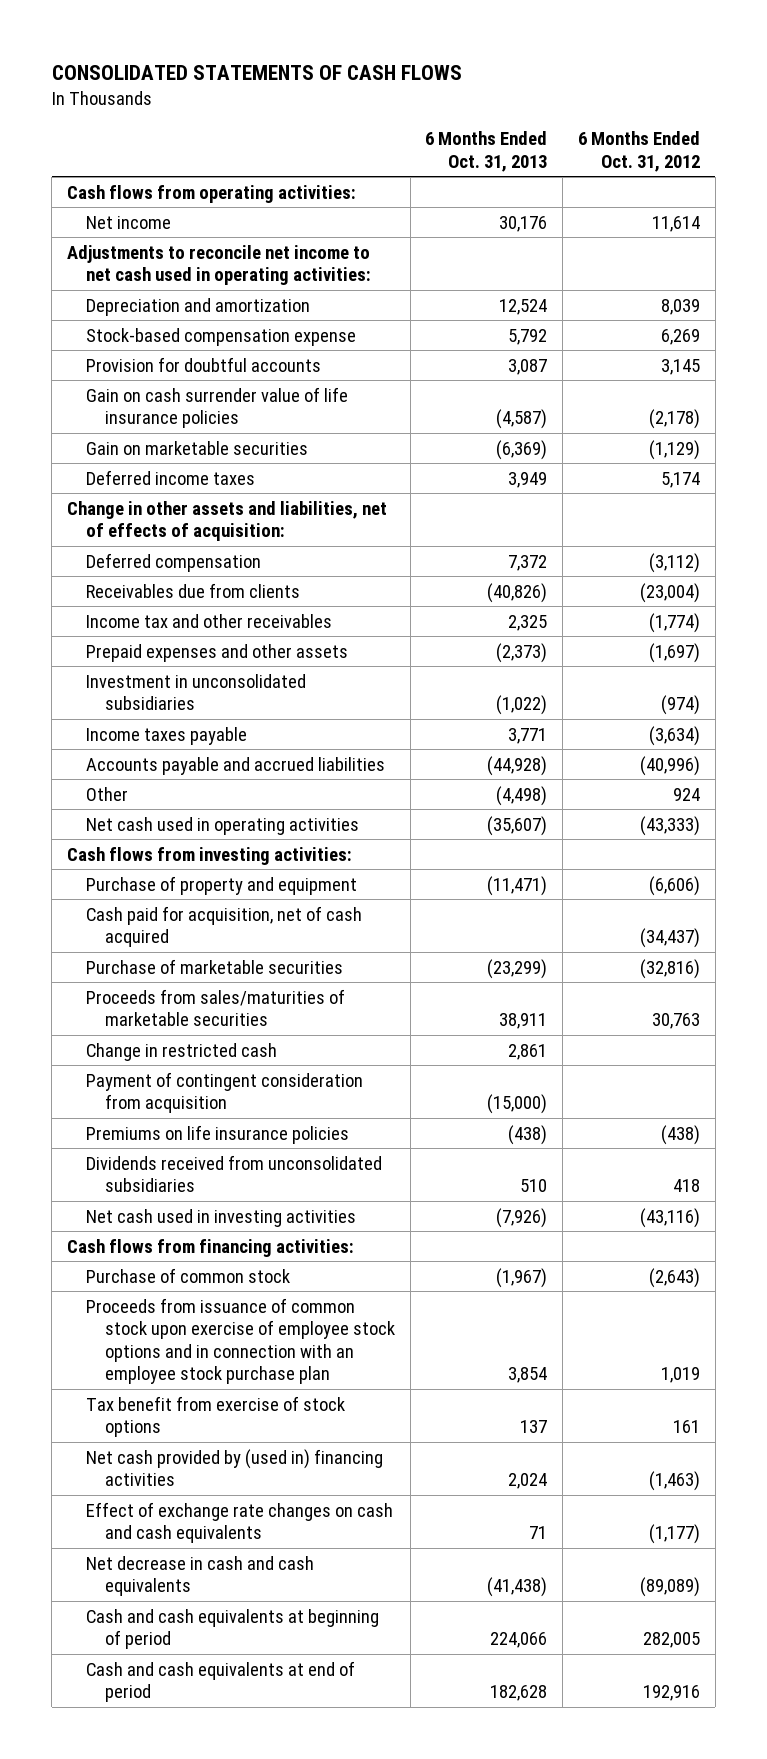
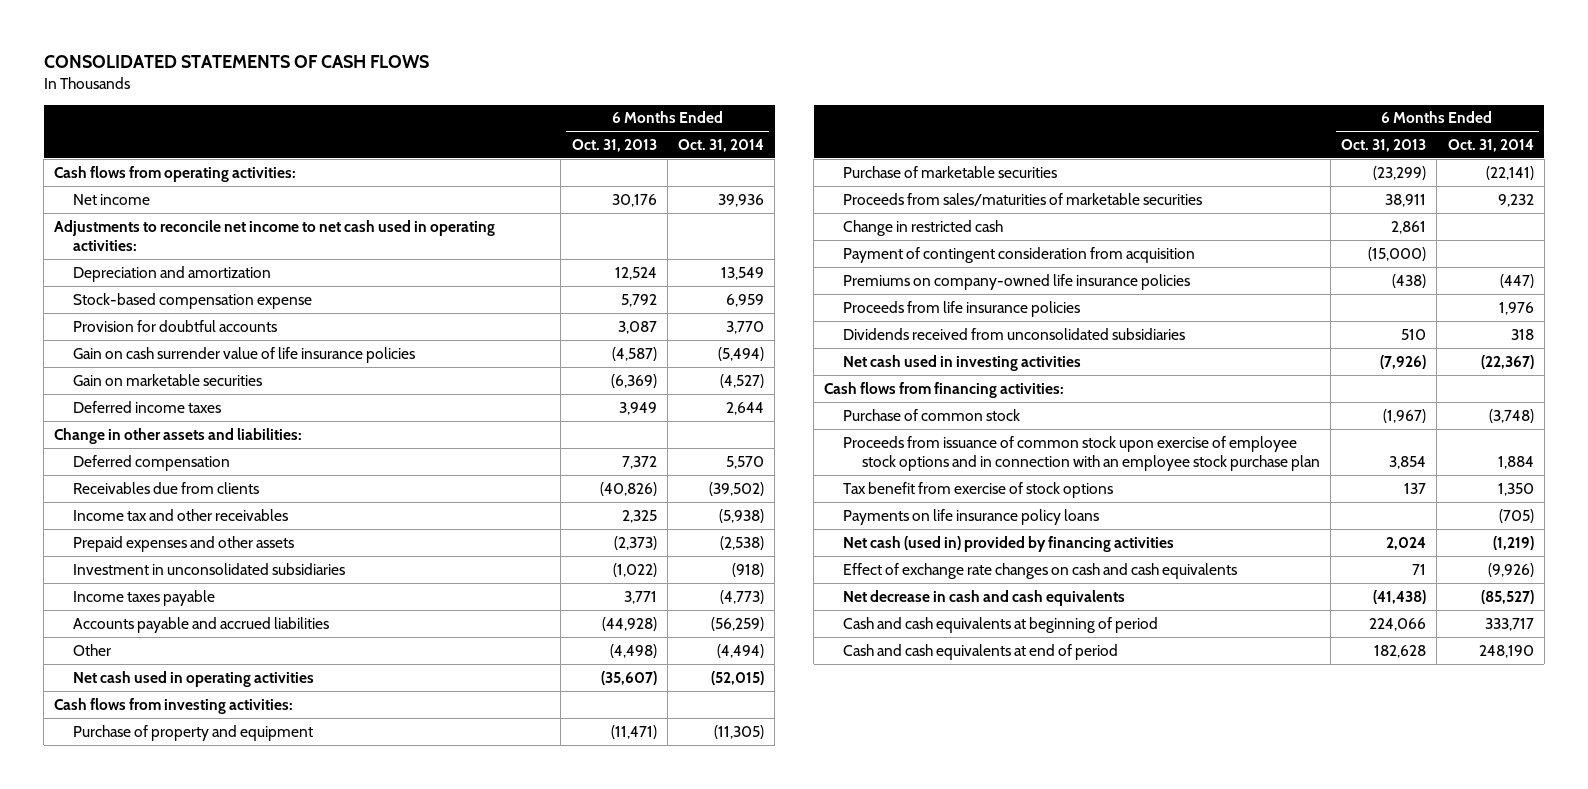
[577,131,700,172] 6 Months Ended Oct. 31, 2012 -> none
none -> [677,138,764,152] Oct. 31, 2014
[66,500,387,542] Change in other assets and liabilities, net of effects of acquisition: -> [54,427,303,444] Change in other assets and liabilities:
[85,905,362,948] Cash paid for acquisition, net of cash acquired -> none
[85,1124,349,1144] Premiums on life insurance policies -> [843,273,1191,290] Premiums on company-owned life insurance policies
none -> [843,300,1081,317] Proceeds from life insurance policies
none -> [843,508,1100,525] Payments on life insurance policy loans
[85,1448,383,1487] Net cash provided by (used in) financing activities -> [843,535,1175,552] Net cash (used in) provided by financing activities

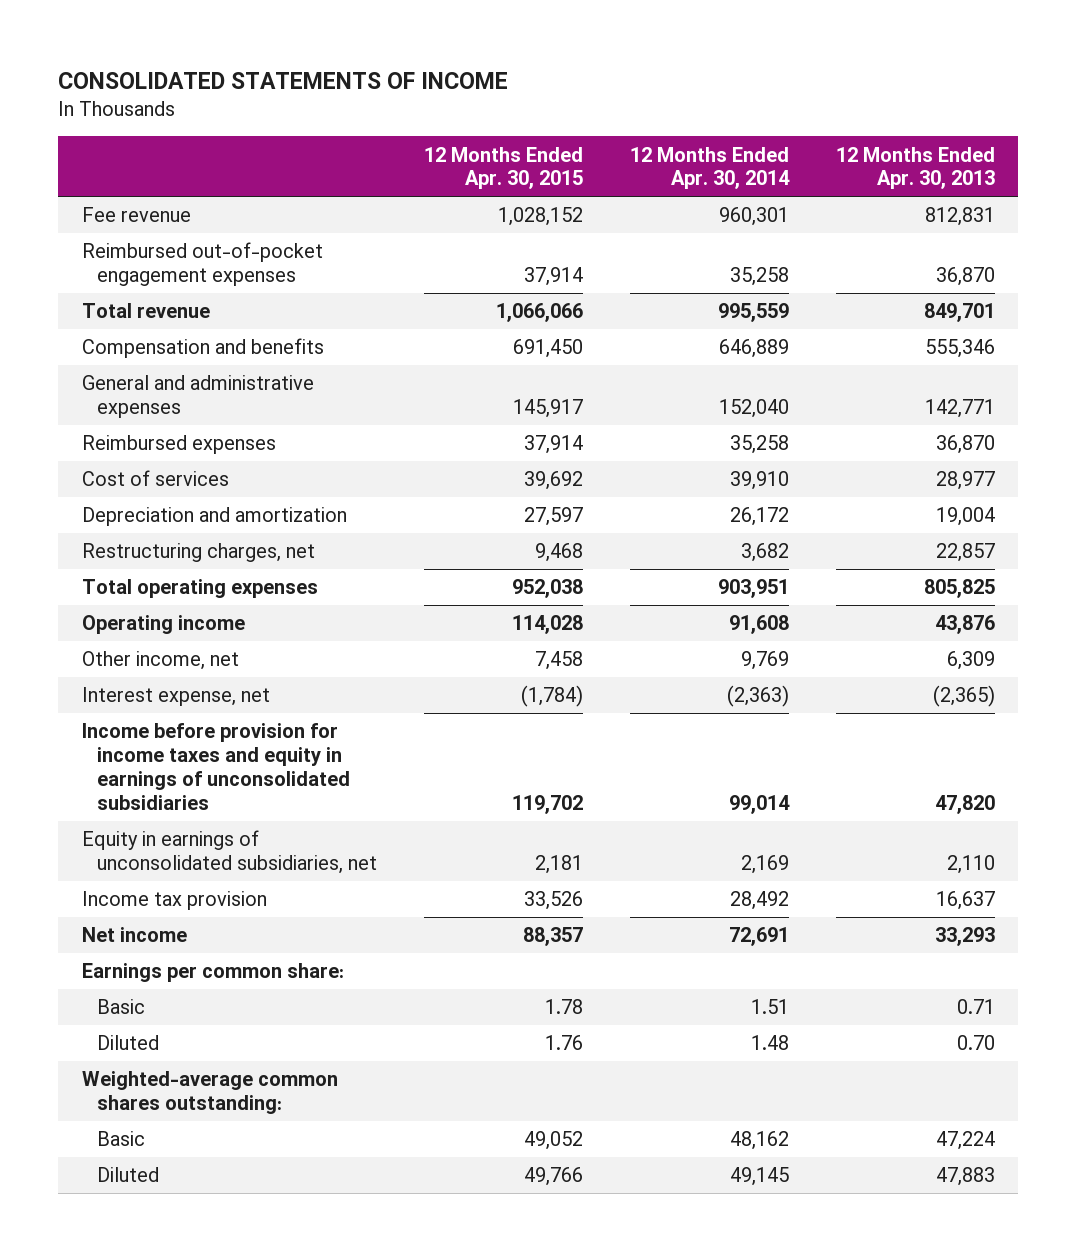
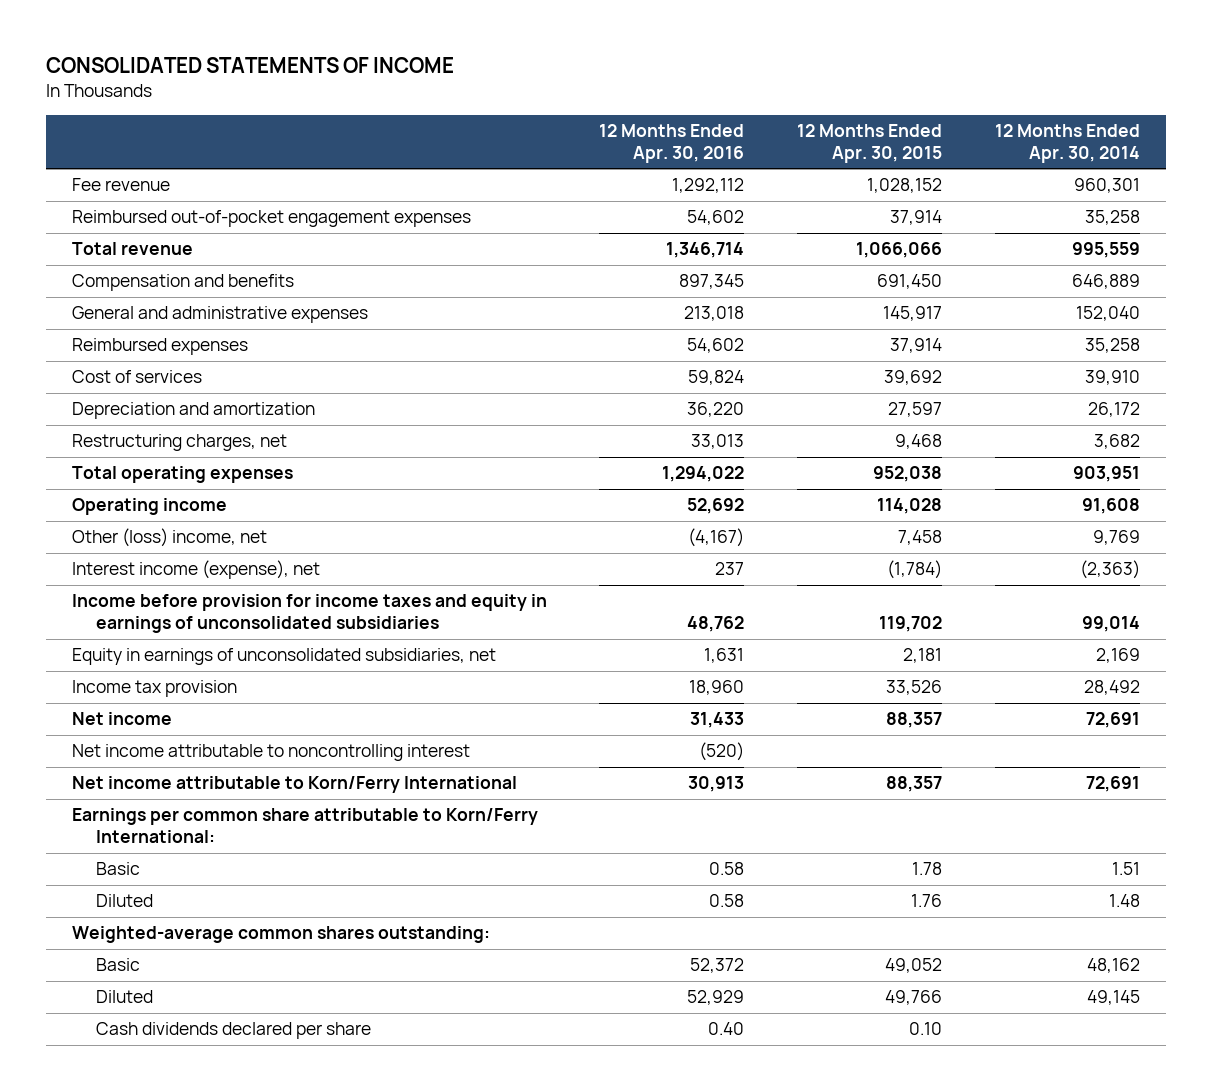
[835,146,995,190] 12 Months Ended Apr. 30, 2013 -> none
none -> [599,124,745,164] 12 Months Ended Apr. 30, 2016
[81,651,239,671] Other income, net -> [71,528,267,548] Other (loss) income, net
[81,687,270,707] Interest expense, net -> [71,560,320,580] Interest income (expense), net
none -> [71,744,470,762] Net income attributable to noncontrolling interest
none -> [71,776,517,794] Net income attributable to Korn/Ferry International
[81,963,344,983] Earnings per common share: -> [71,808,538,844] Earnings per common share attributable to Korn/Ferry International:
none -> [96,1022,372,1040] Cash dividends declared per share

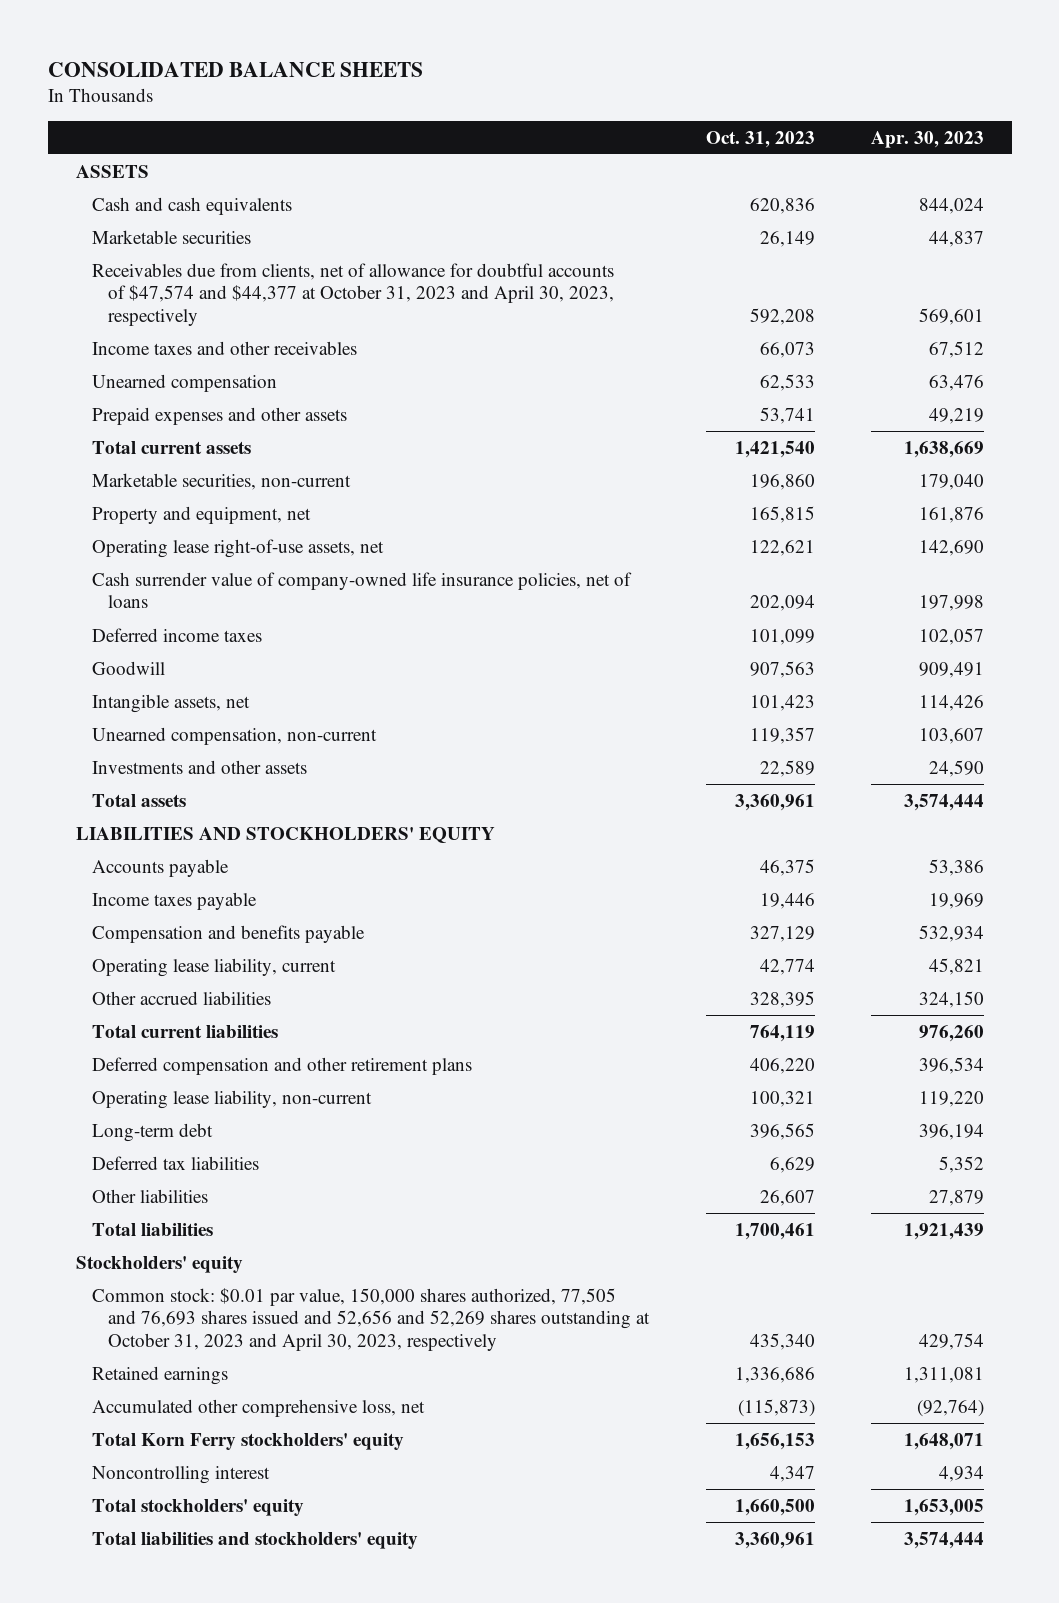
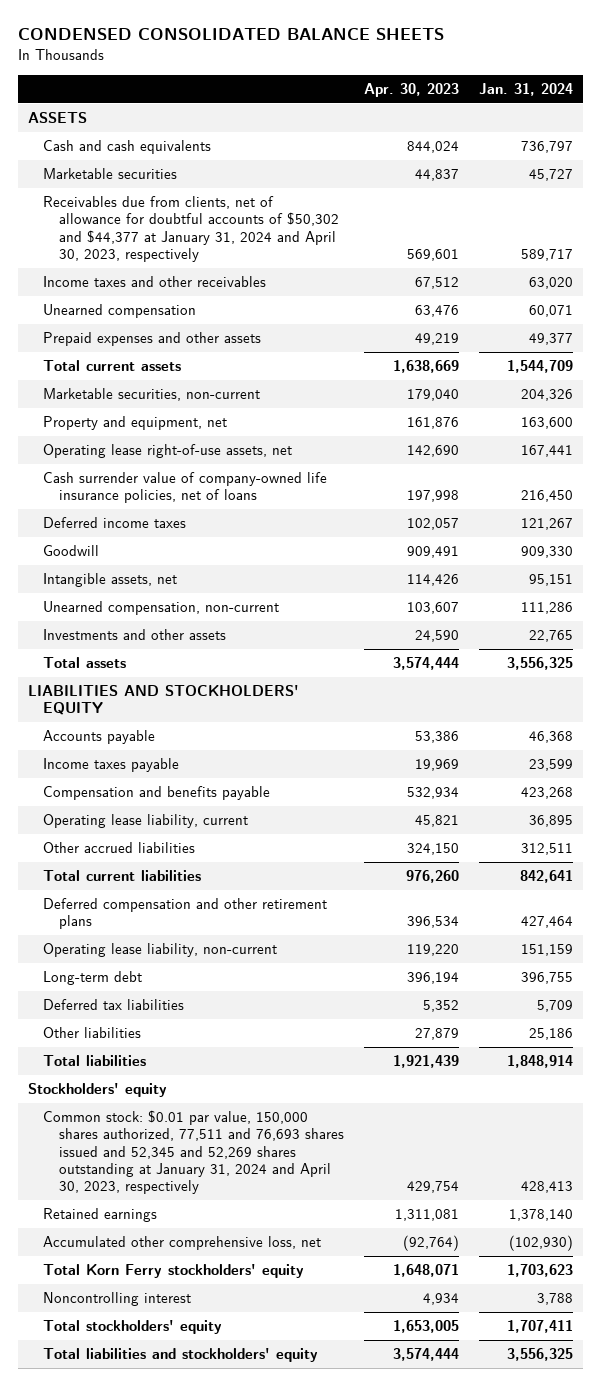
[47,61,423,77] CONSOLIDATED BALANCE SHEETS -> [17,28,444,41] CONDENSED CONSOLIDATED BALANCE SHEETS
[705,130,815,148] Oct. 31, 2023 -> none
none -> [478,83,573,97] Jan. 31, 2024
[91,262,615,327] Receivables due from clients, net of allowance for doubtful accounts of $47,574 and $44,377 at October 31, 2023 and April 30, 2023, respectively -> [43,196,340,262] Receivables due from clients, net of allowance for doubtful accounts of $50,302 and $44,377 at January 31, 2024 and April 30, 2023, respectively
[91,1287,651,1352] Common stock: $0.01 par value, 150,000 shares authorized, 77,505 and 76,693 shares issued and 52,656 and 52,269 shares outstanding at October 31, 2023 and April 30, 2023, respectively -> [43,1110,345,1194] Common stock: $0.01 par value, 150,000 shares authorized, 77,511 and 76,693 shares issued and 52,345 and 52,269 shares outstanding at January 31, 2024 and April 30, 2023, respectively

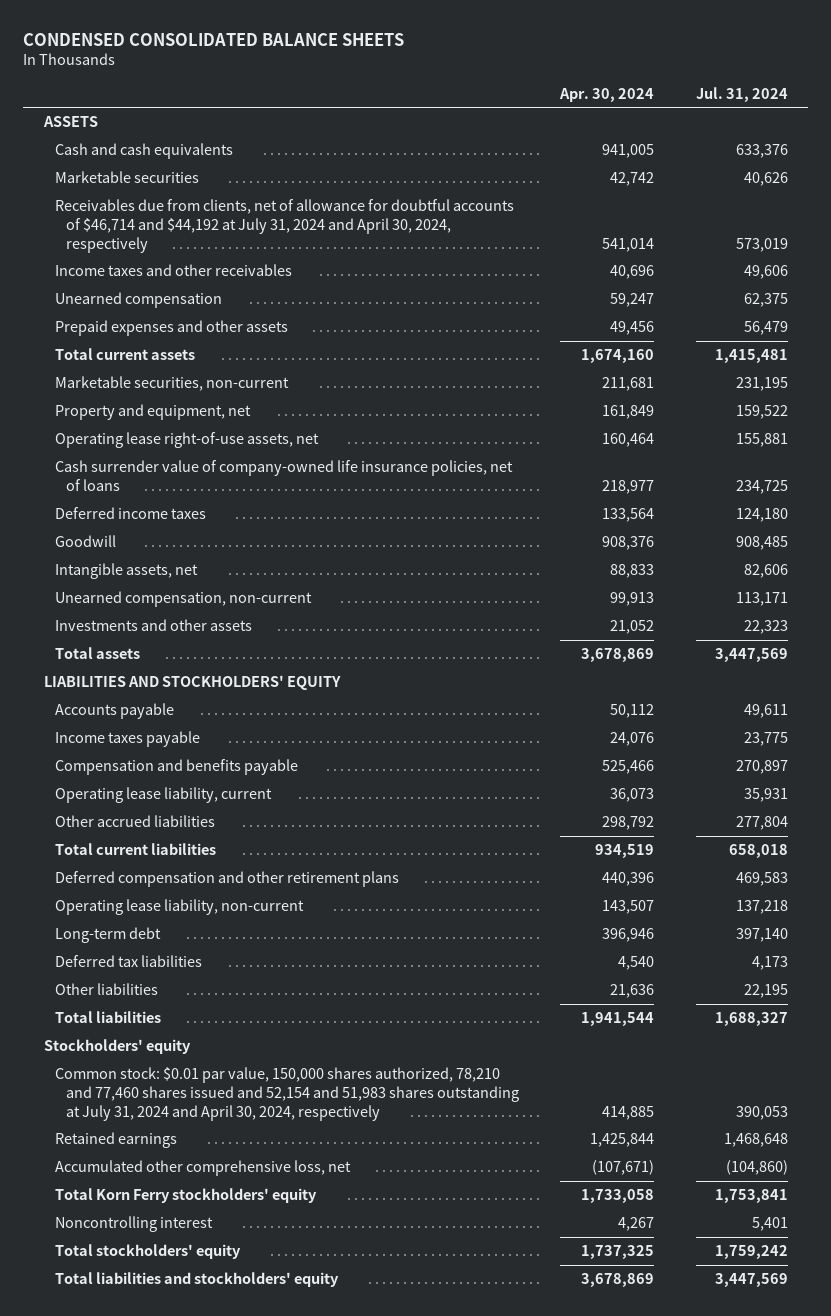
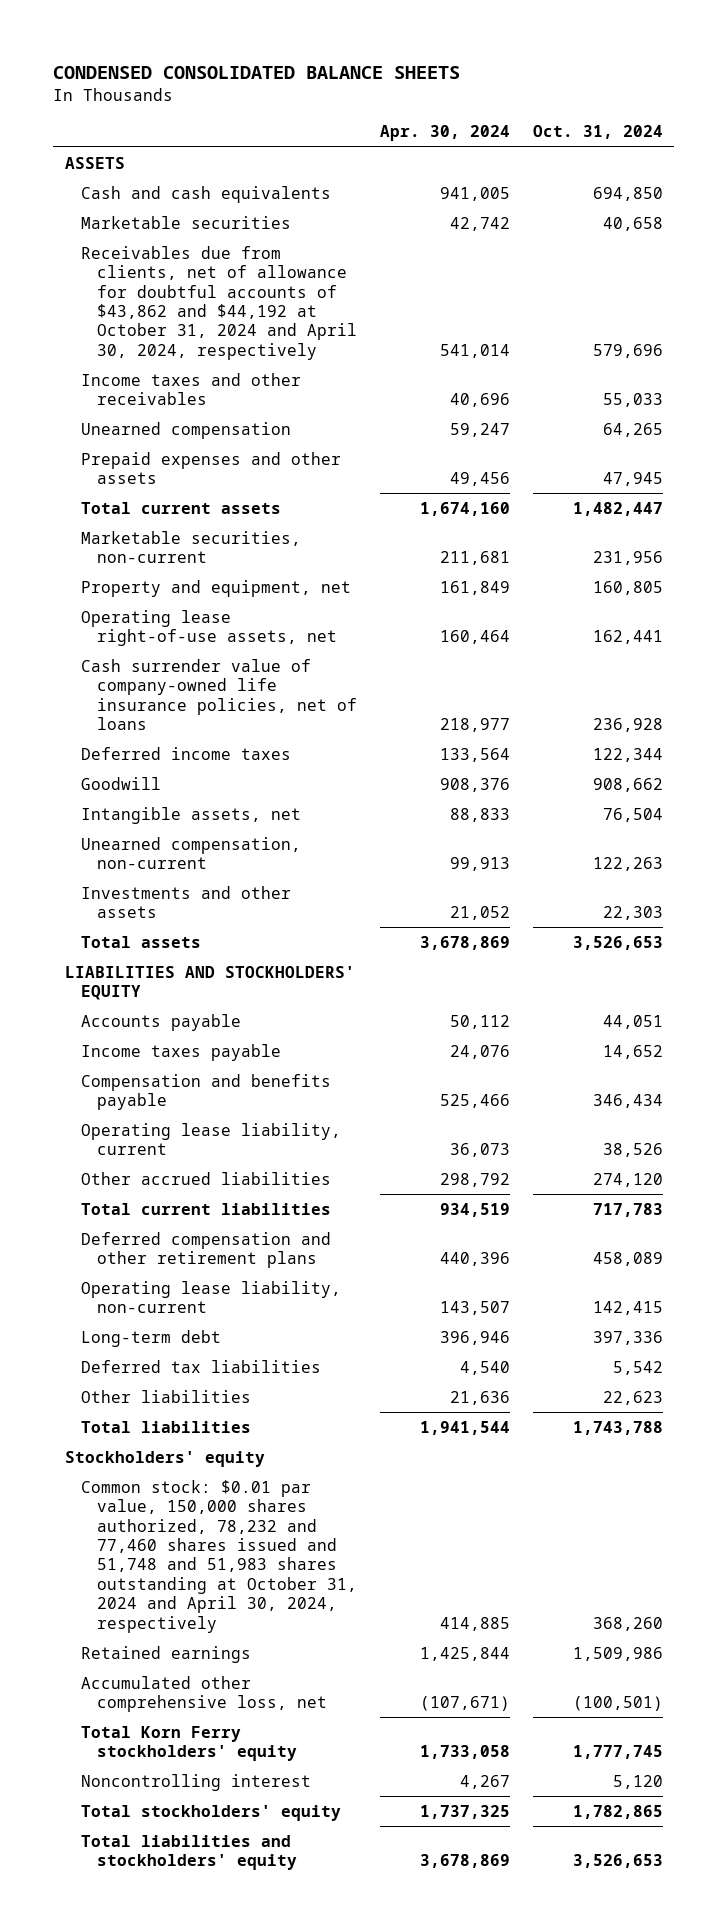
[695,86,788,102] Jul. 31, 2024 -> none
none -> [532,125,663,140] Oct. 31, 2024
[54,199,514,253] Receivables due from clients, net of allowance for doubtful accounts of $46,714 and $44,192 at July 31, 2024 and April 30, 2024, respectively -> [81,245,358,360] Receivables due from clients, net of allowance for doubtful accounts of $43,862 and $44,192 at October 31, 2024 and April 30, 2024, respectively
[54,1067,519,1121] Common stock: $0.01 par value, 150,000 shares authorized, 78,210 and 77,460 shares issued and 52,154 and 51,983 shares outstanding at July 31, 2024 and April 30, 2024, respectively -> [81,1479,358,1633] Common stock: $0.01 par value, 150,000 shares authorized, 78,232 and 77,460 shares issued and 51,748 and 51,983 shares outstanding at October 31, 2024 and April 30, 2024, respectively

